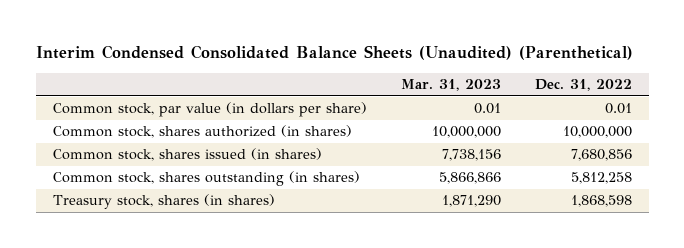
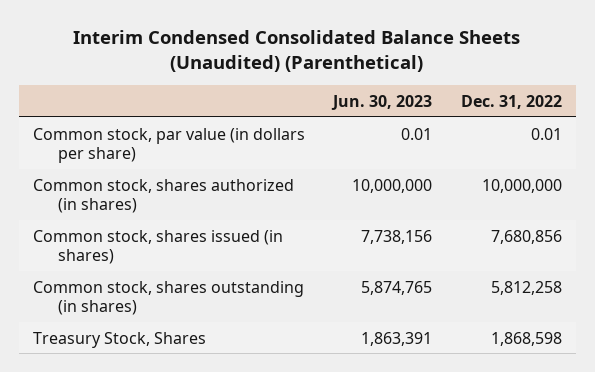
[400,79,501,92] Mar. 31, 2023 -> none
none -> [331,94,433,110] Jun. 30, 2023
[52,194,275,210] Treasury stock, shares (in shares) -> [32,331,206,348] Treasury Stock, Shares

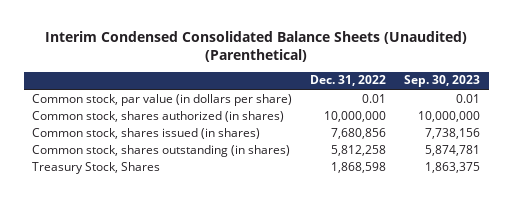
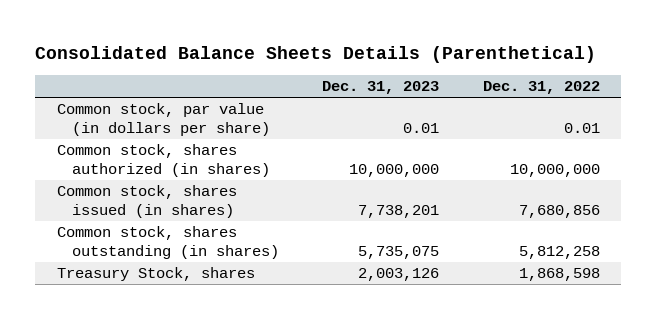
[45,30,468,62] Interim Condensed Consolidated Balance Sheets (Unaudited) (Parenthetical) -> [35,46,597,64] Consolidated Balance Sheets Details (Parenthetical)
[403,75,480,88] Sep. 30, 2023 -> none
none -> [322,80,440,94] Dec. 31, 2023
[32,161,161,174] Treasury Stock, Shares -> [56,267,255,282] Treasury Stock, shares

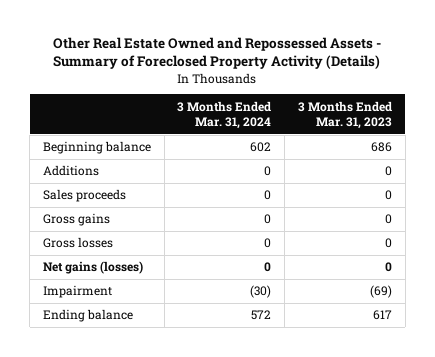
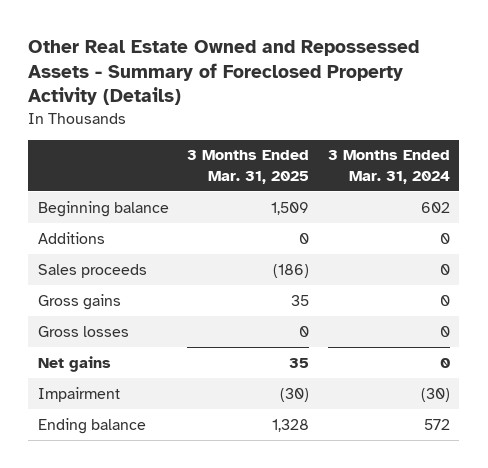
[298,100,393,129] 3 Months Ended Mar. 31, 2023 -> none
none -> [187,150,310,184] 3 Months Ended Mar. 31, 2025
[42,261,143,275] Net gains (losses) -> [37,355,111,372] Net gains

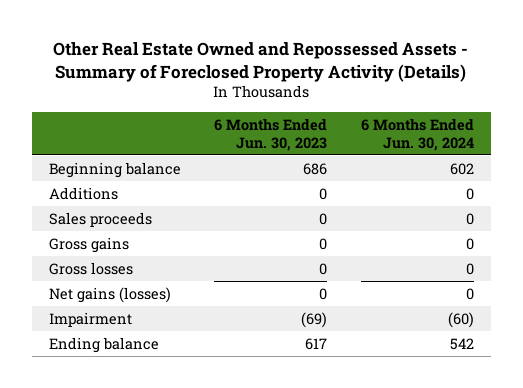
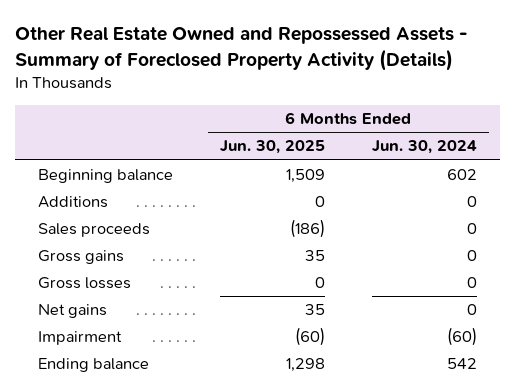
[214,117,328,151] 6 Months Ended Jun. 30, 2023 -> none
none -> [219,140,325,155] Jun. 30, 2025
[48,286,171,303] Net gains (losses) -> [38,304,108,319] Net gains

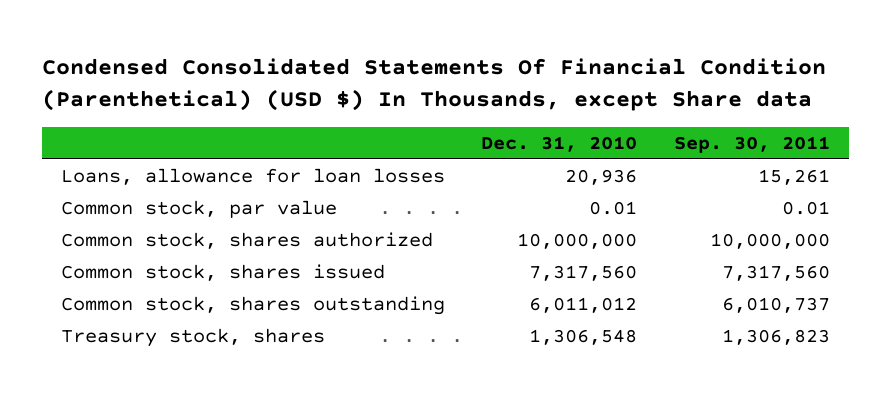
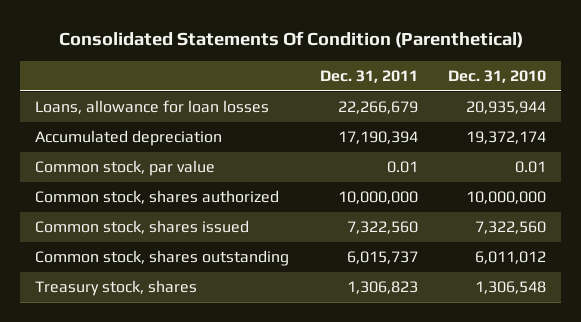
[42,58,827,112] Condensed Consolidated Statements Of Financial Condition (Parenthetical) (USD $) In Thousands, except Share data -> [58,30,523,48] Consolidated Statements Of Condition (Parenthetical)
[674,135,831,153] Sep. 30, 2011 -> none
none -> [319,70,418,84] Dec. 31, 2011
[565,168,638,185] 20,936 -> [466,101,547,115] 20,935,944
none -> [35,130,223,147] Accumulated depreciation
[529,264,638,281] 7,317,560 -> [475,221,547,235] 7,322,560

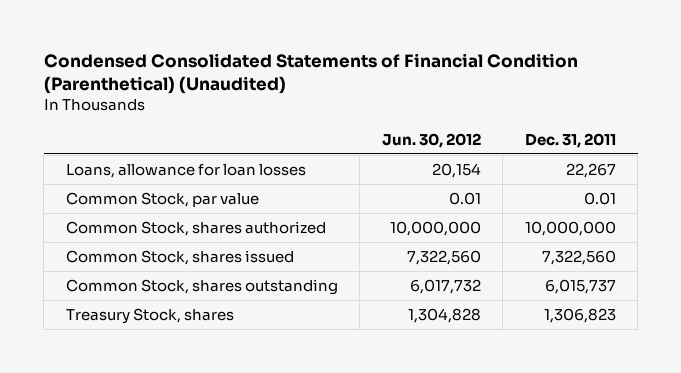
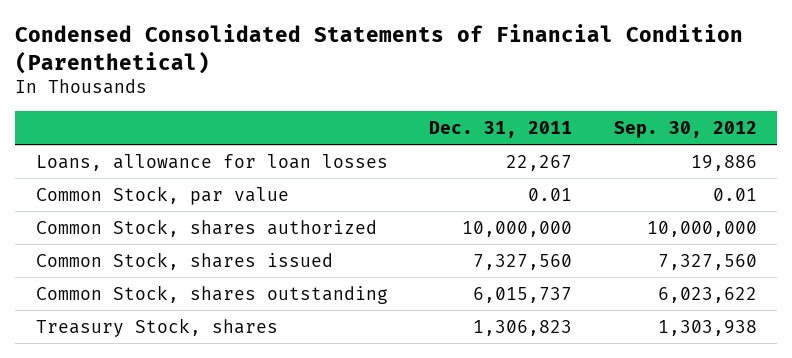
[43,52,578,94] Condensed Consolidated Statements of Financial Condition (Parenthetical) (Unaudited) -> [14,24,743,74] Condensed Consolidated Statements of Financial Condition (Parenthetical)
[381,132,481,148] Jun. 30, 2012 -> none
none -> [613,120,757,138] Sep. 30, 2012
[541,249,616,265] 7,322,560 -> [473,253,573,270] 7,327,560

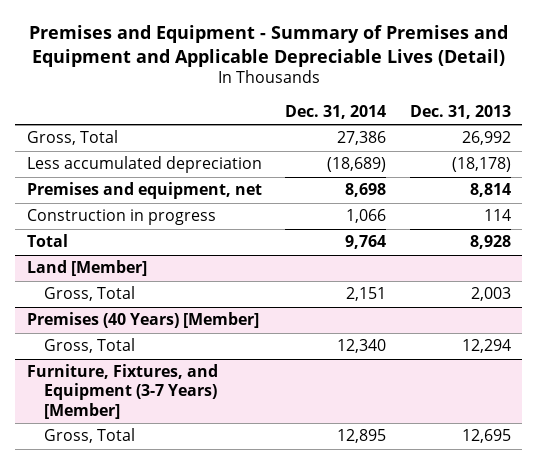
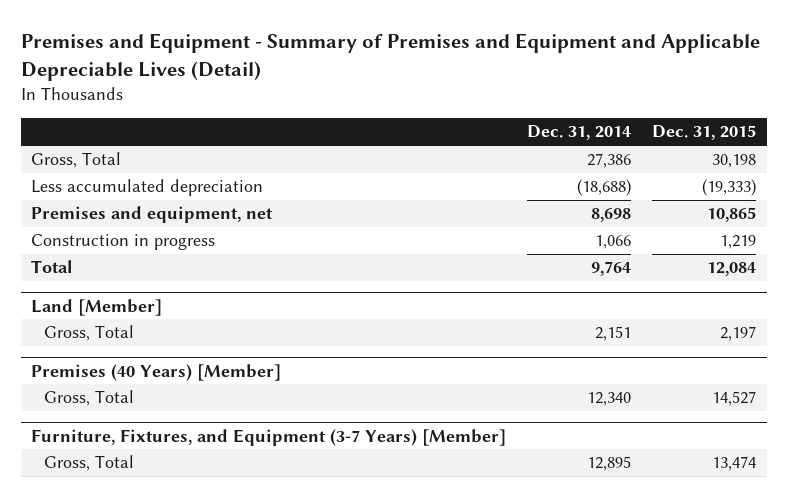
[409,105,511,120] Dec. 31, 2013 -> none
none -> [652,125,757,141] Dec. 31, 2015
[327,157,387,173] (18,689) -> [577,179,632,197] (18,688)

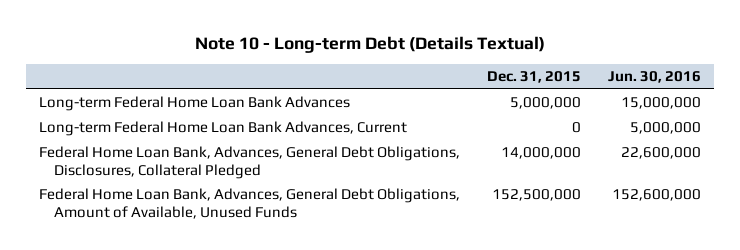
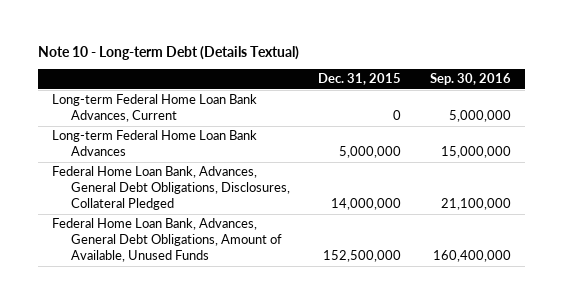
[607,71,701,84] Jun. 30, 2016 -> none
none -> [429,73,511,86] Sep. 30, 2016
[39,96,351,112] Long-term Federal Home Loan Bank Advances -> [51,130,257,157] Long-term Federal Home Loan Bank Advances

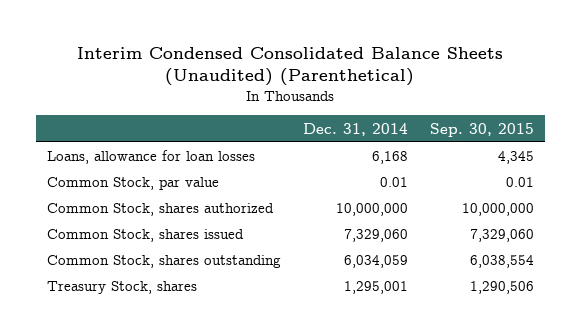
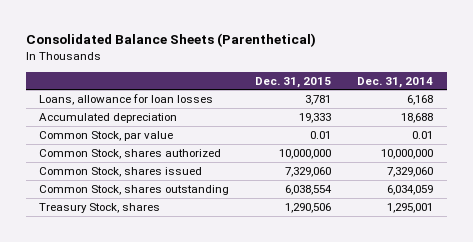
[77,46,504,87] Interim Condensed Consolidated Balance Sheets (Unaudited) (Parenthetical) -> [26,33,317,48] Consolidated Balance Sheets (Parenthetical)
[429,122,534,137] Sep. 30, 2015 -> none
none -> [255,76,332,88] Dec. 31, 2015
none -> [39,112,178,123] Accumulated depreciation

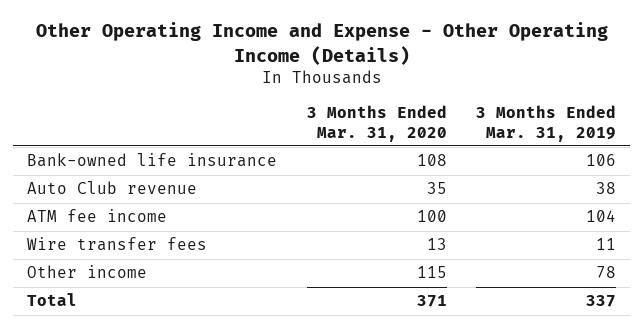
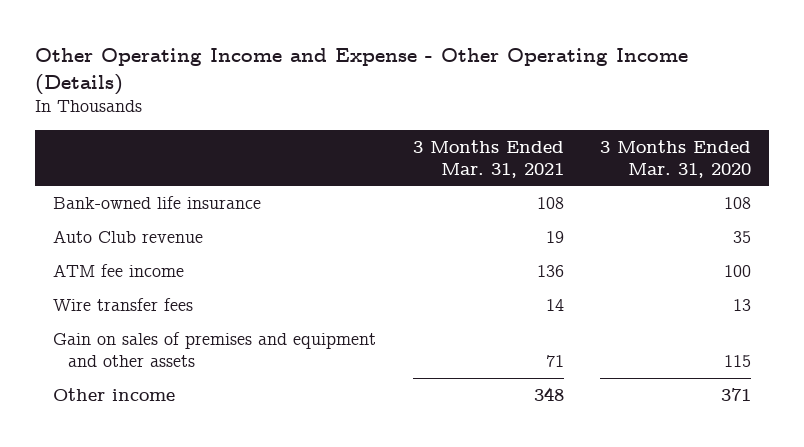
[475,104,616,142] 3 Months Ended Mar. 31, 2019 -> none
none -> [412,139,564,178] 3 Months Ended Mar. 31, 2021
[27,293,78,307] Total -> none
none -> [52,331,376,367] Gain on sales of premises and equipment and other assets
[416,266,447,279] 115 -> [721,387,752,401] 371

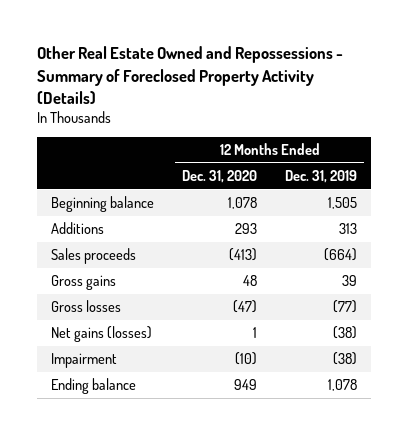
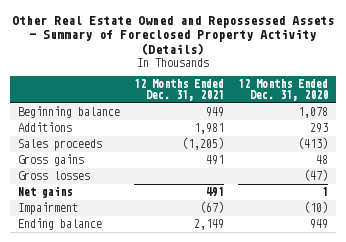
[37,46,344,104] Other Real Estate Owned and Repossessions - Summary of Foreclosed Property Activity (Details) -> [11,15,334,55] Other Real Estate Owned and Repossessed Assets - Summary of Foreclosed Property Activity (Details)
[285,170,358,184] Dec. 31, 2019 -> none
none -> [133,79,224,102] 12 Months Ended Dec. 31, 2021
[51,326,153,343] Net gains (losses) -> [17,186,72,199] Net gains

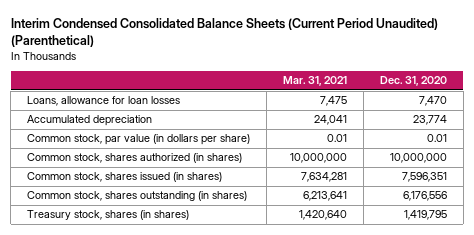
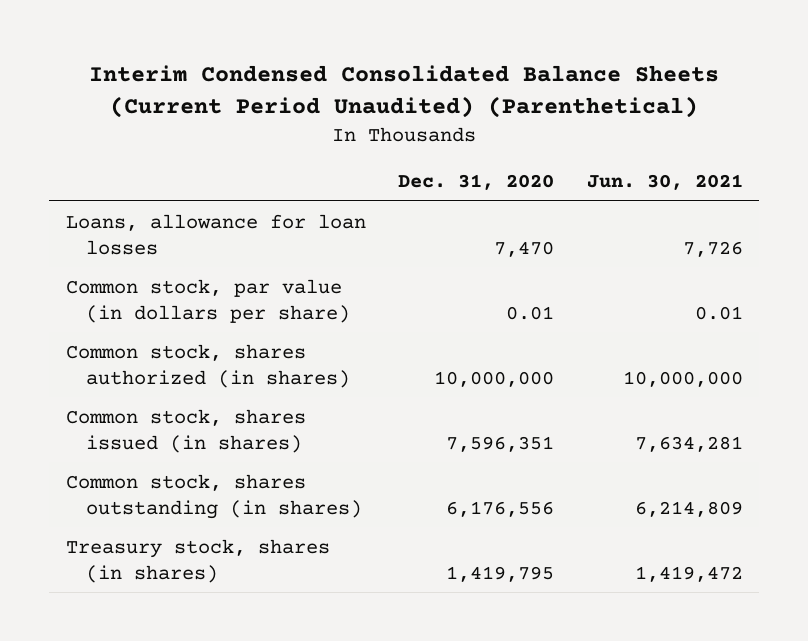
[282,76,347,87] Mar. 31, 2021 -> none
none -> [586,173,743,190] Jun. 30, 2021
[27,115,153,127] Accumulated depreciation -> none

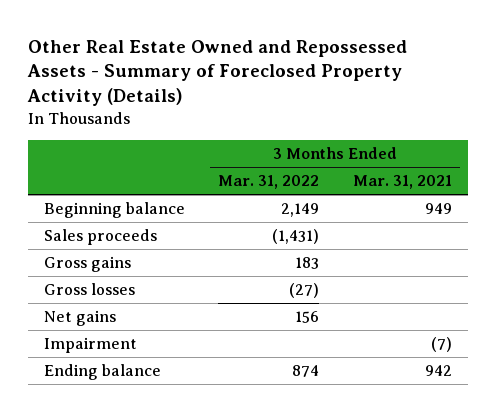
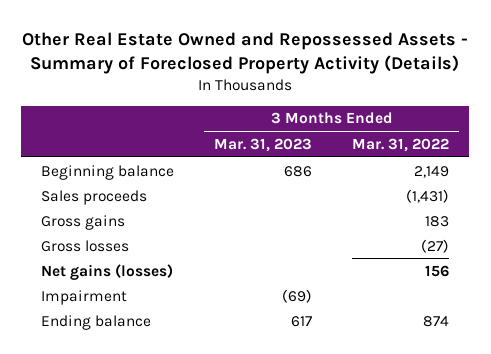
[352,175,452,190] Mar. 31, 2021 -> none
none -> [214,137,313,152] Mar. 31, 2023
[44,310,117,327] Net gains -> [41,263,174,280] Net gains (losses)

